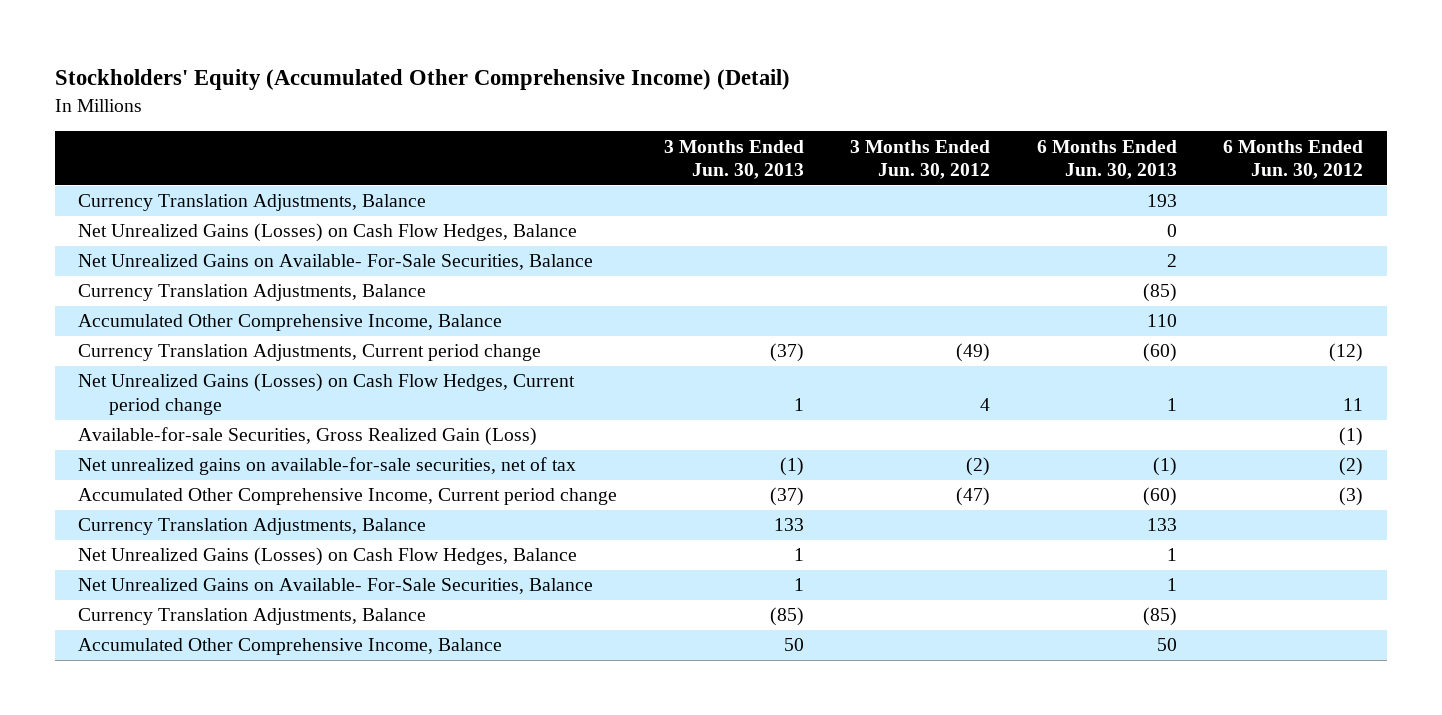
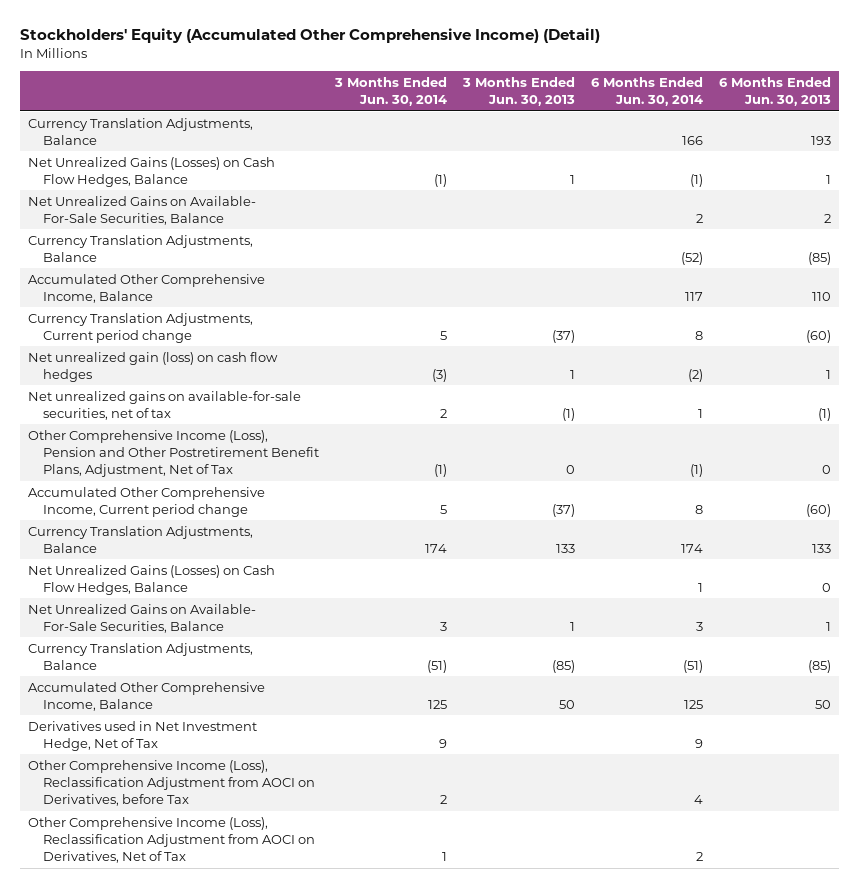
[850,139,991,180] 3 Months Ended Jun. 30, 2012 -> none
[1223,139,1364,180] 6 Months Ended Jun. 30, 2012 -> none
none -> [334,76,448,107] 3 Months Ended Jun. 30, 2014
none -> [590,76,703,107] 6 Months Ended Jun. 30, 2014
[78,547,578,567] Net Unrealized Gains (Losses) on Cash Flow Hedges, Balance -> [27,156,275,187] Net Unrealized Gains (Losses) on Cash Flow Hedges, Balance
[78,427,538,447] Available-for-sale Securities, Gross Realized Gain (Loss) -> none
[78,373,576,416] Net Unrealized Gains (Losses) on Cash Flow Hedges, Current period change -> [27,351,278,382] Net unrealized gain (loss) on cash flow hedges
none -> [27,429,320,477] Other Comprehensive Income (Loss), Pension and Other Postretirement Benefit Plans, Adjustment, Net of Tax
[78,223,578,243] Net Unrealized Gains (Losses) on Cash Flow Hedges, Balance -> [27,564,275,595] Net Unrealized Gains (Losses) on Cash Flow Hedges, Balance
none -> [27,720,257,751] Derivatives used in Net Investment Hedge, Net of Tax
none -> [27,759,316,806] Other Comprehensive Income (Loss), Reclassification Adjustment from AOCI on Derivatives, before Tax
none -> [27,816,316,863] Other Comprehensive Income (Loss), Reclassification Adjustment from AOCI on Derivatives, Net of Tax

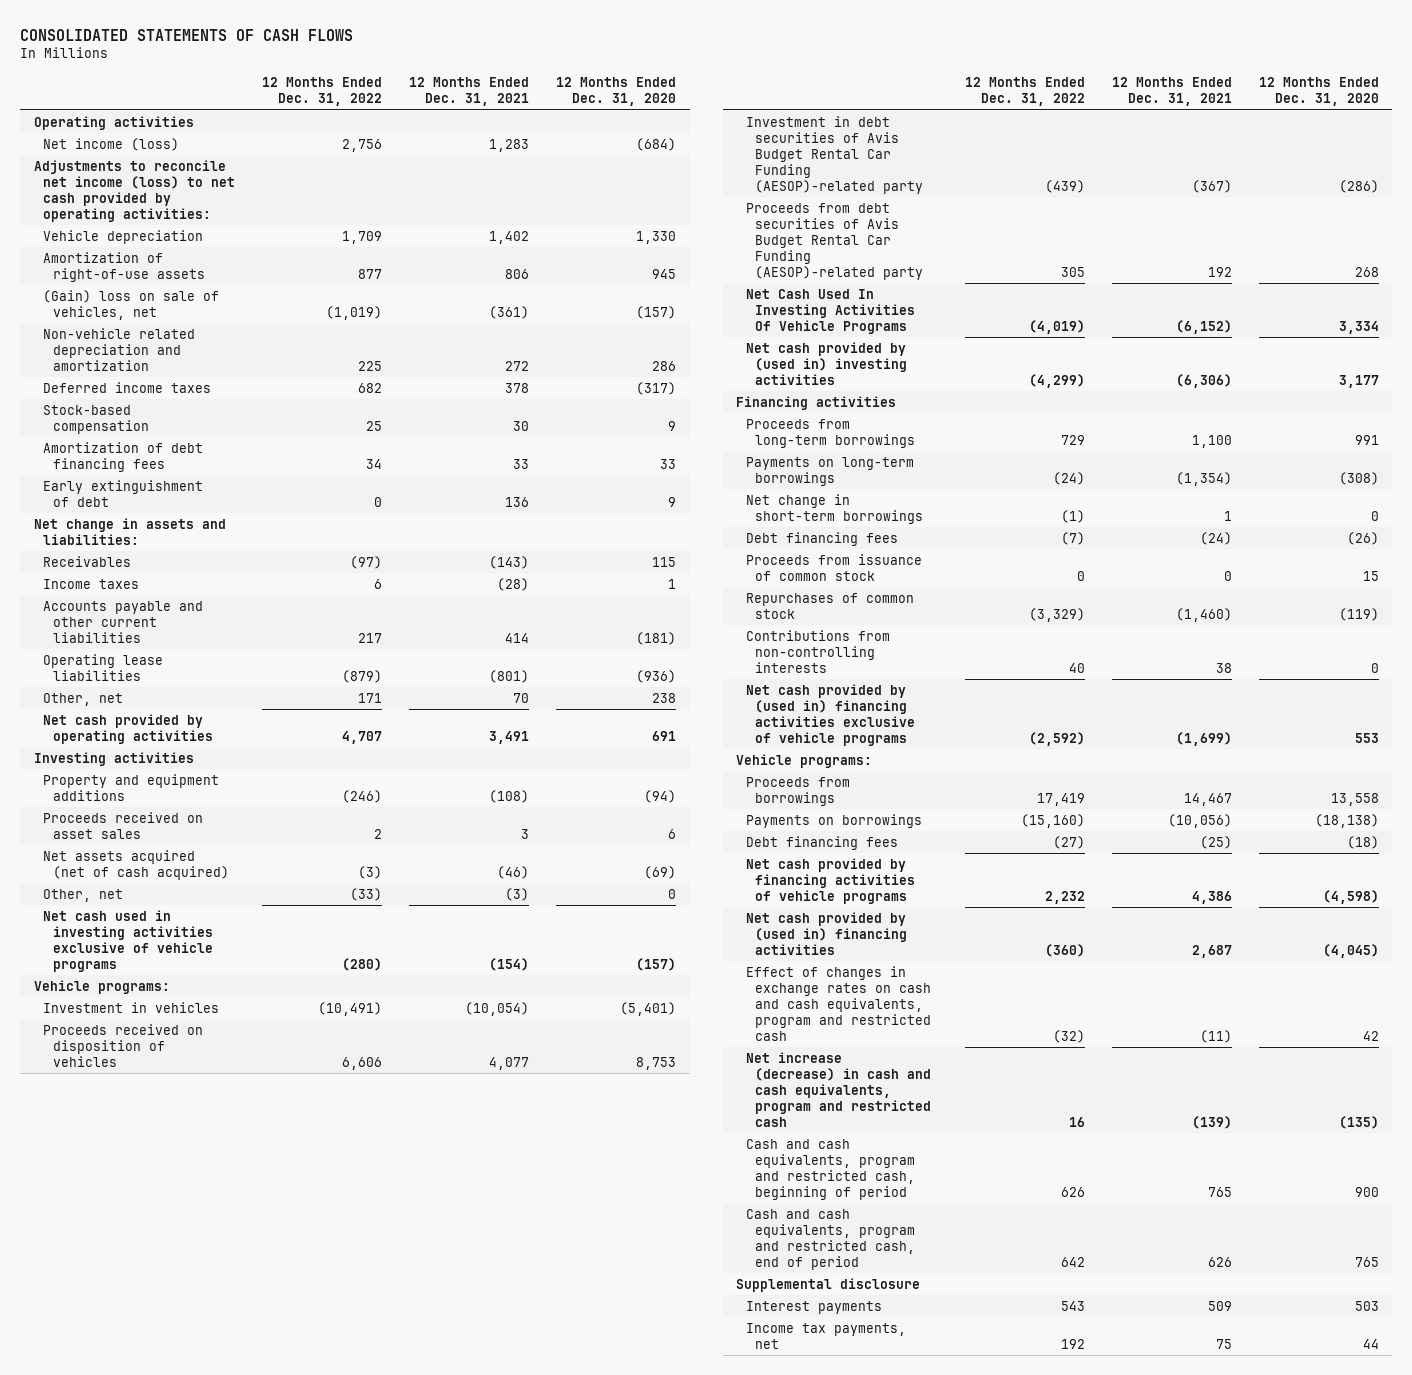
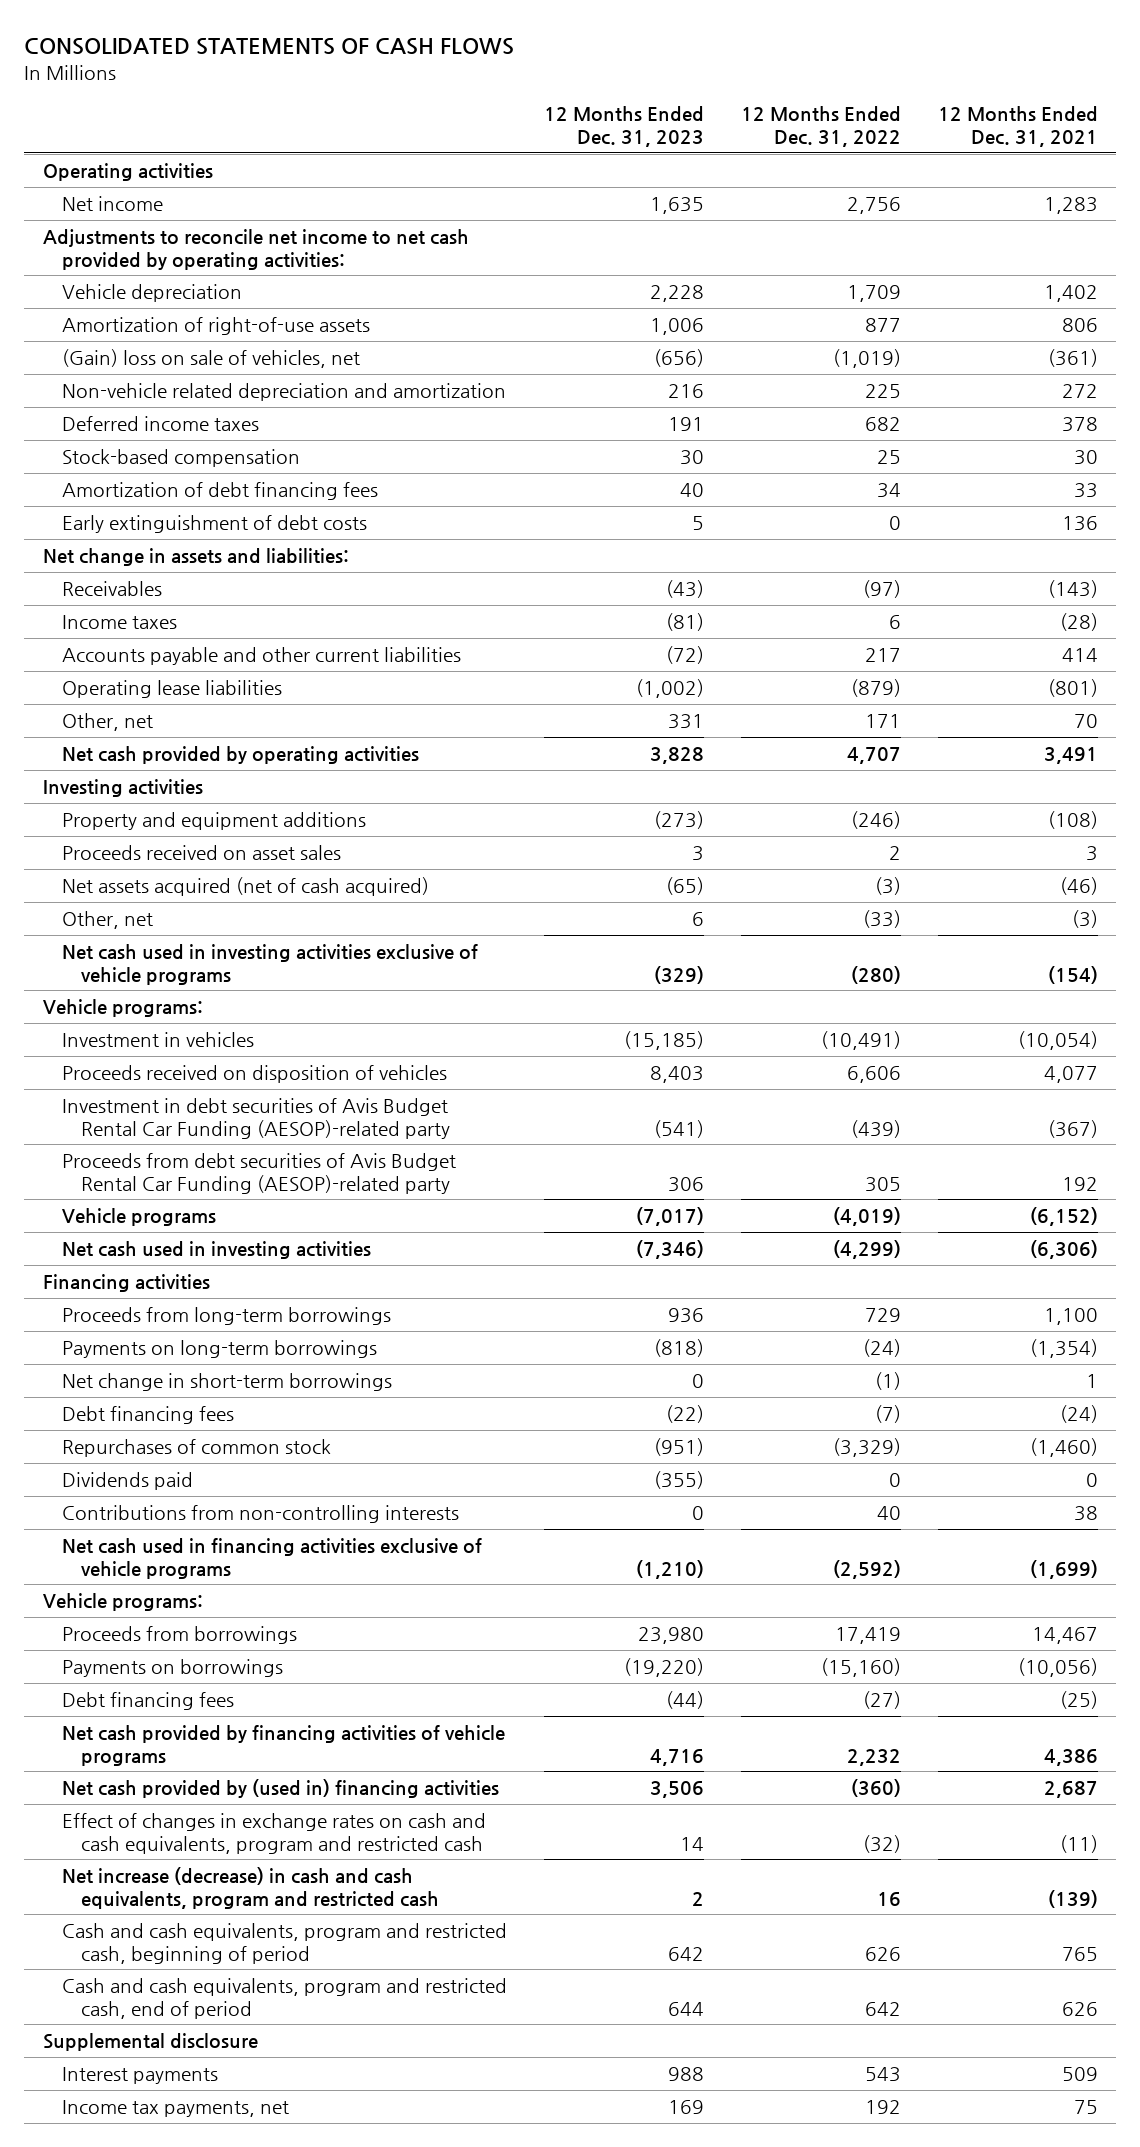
[556,77,677,107] 12 Months Ended Dec. 31, 2020 -> none
none -> [543,106,704,147] 12 Months Ended Dec. 31, 2023
[43,137,180,151] Net income (loss) -> [61,195,163,211] Net income
[33,159,236,222] Adjustments to reconcile net income (loss) to net cash provided by operating activities: -> [42,228,469,270] Adjustments to reconcile net income to net cash provided by operating activities:
[43,479,204,507] Early extinguishment of debt -> [61,514,367,533] Early extinguishment of debt costs
[745,288,916,334] Net Cash Used In Investing Activities Of Vehicle Programs -> [61,1207,216,1226] Vehicle programs
[745,341,908,385] Net cash provided by (used in) investing activities -> [61,1240,371,1259] Net cash used in investing activities
[745,553,922,581] Proceeds from issuance of common stock -> none
none -> [61,1471,193,1490] Dividends paid
[745,683,916,746] Net cash provided by (used in) financing activities exclusive of vehicle programs -> [61,1537,482,1579] Net cash used in financing activities exclusive of vehicle programs

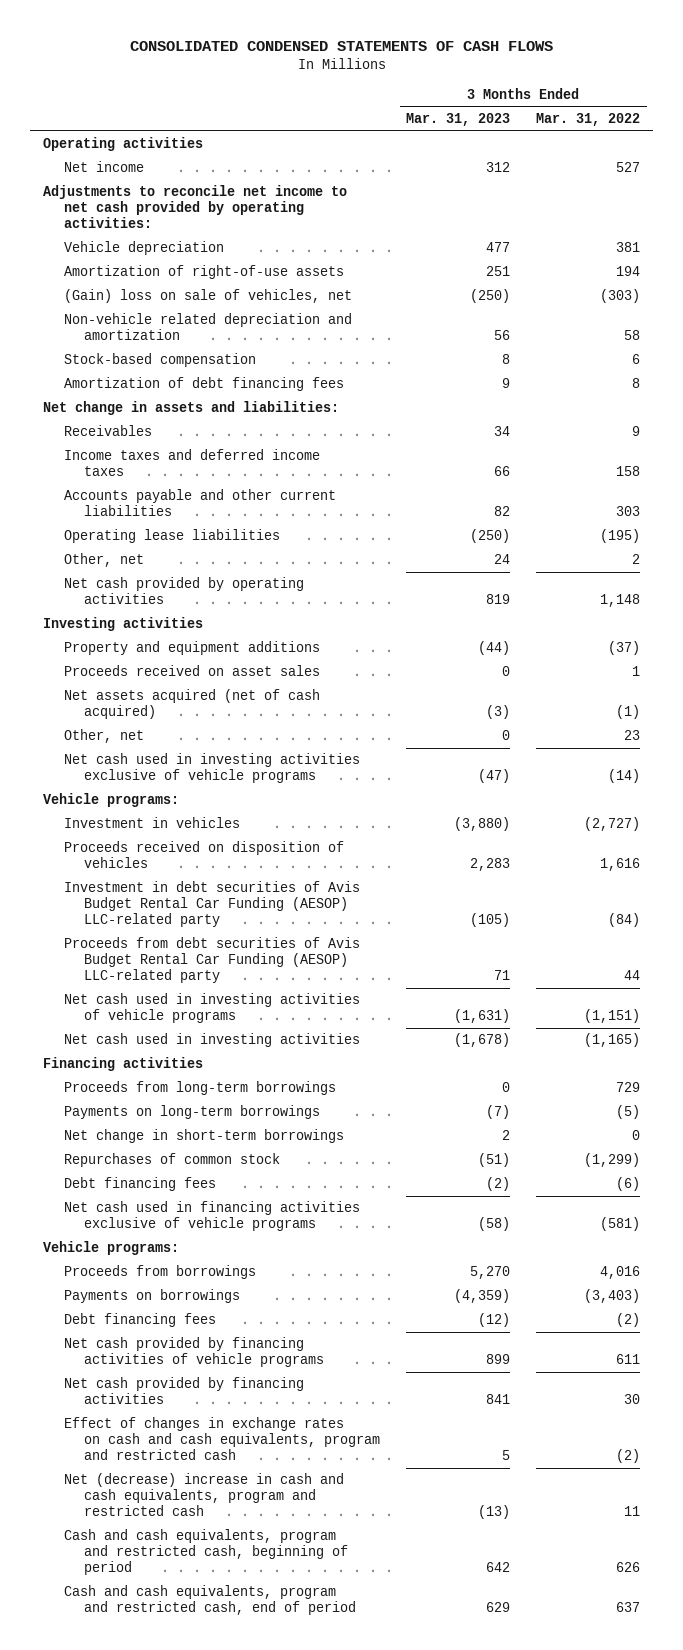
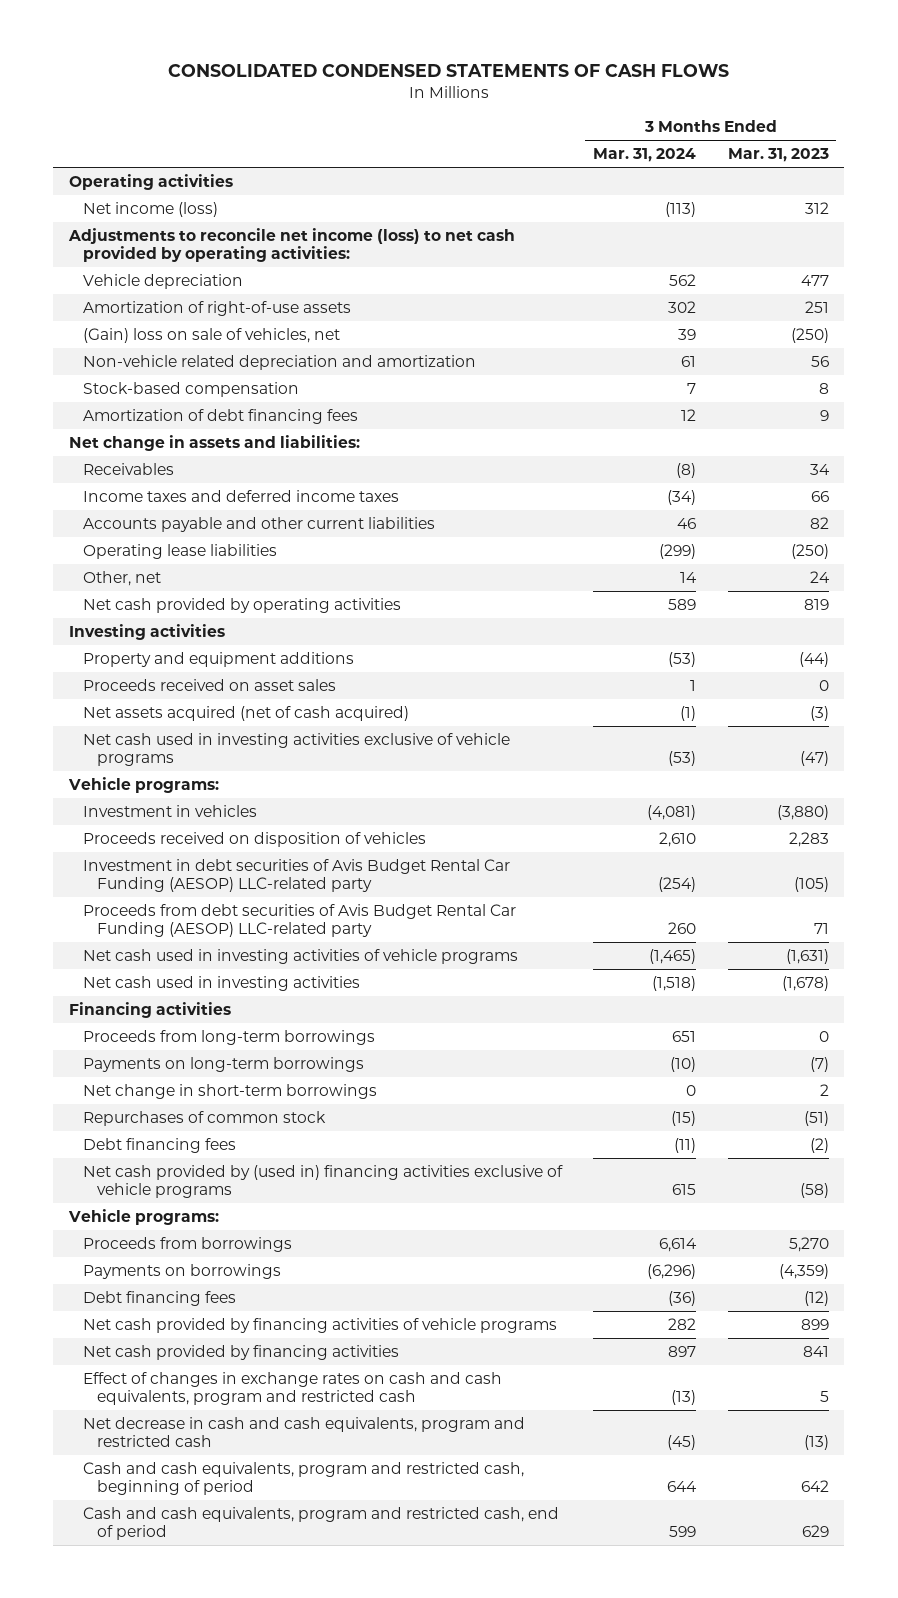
[536,113,641,127] Mar. 31, 2022 -> none
none -> [593,148,697,163] Mar. 31, 2024
[63,161,144,173] Net income -> [82,201,218,217] Net income (loss)
[43,185,348,229] Adjustments to reconcile net income to net cash provided by operating activities: -> [67,227,515,262] Adjustments to reconcile net income (loss) to net cash provided by operating activities:
[63,729,144,744] Other, net -> none
[63,1201,360,1232] Net cash used in financing activities exclusive of vehicle programs -> [82,1164,563,1198] Net cash provided by (used in) financing activities exclusive of vehicle programs
[63,1473,344,1517] Net (decrease) increase in cash and cash equivalents, program and restricted cash -> [82,1416,525,1447] Net decrease in cash and cash equivalents, program and restricted cash

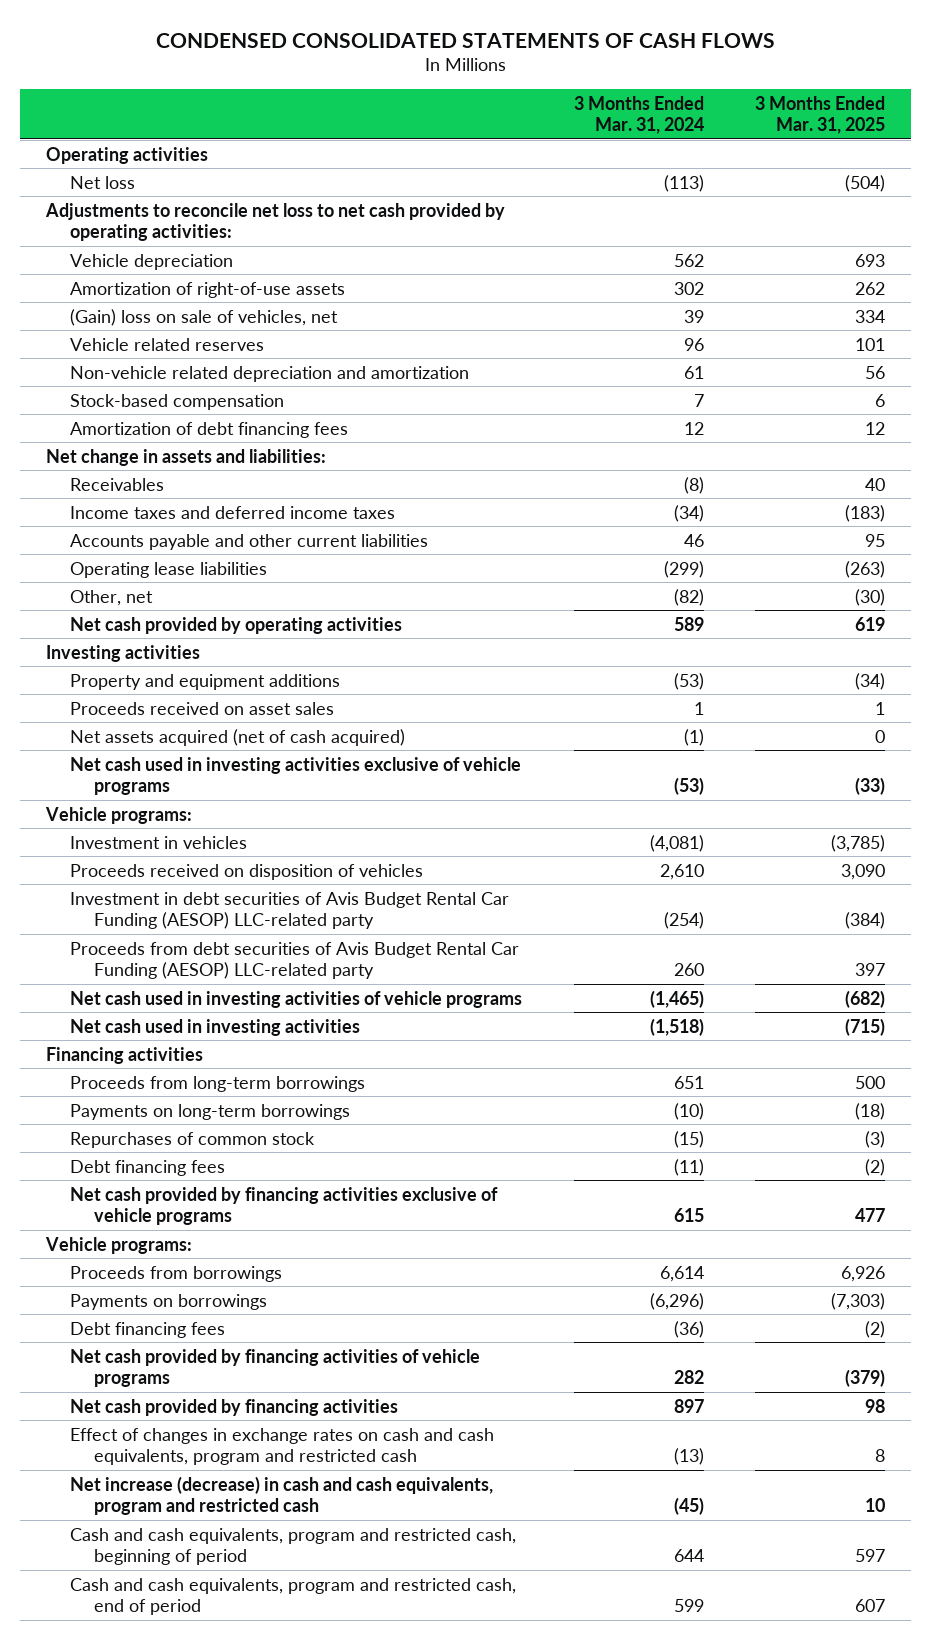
[167,64,729,78] CONSOLIDATED CONDENSED STATEMENTS OF CASH FLOWS -> [155,32,775,48] CONDENSED CONSOLIDATED STATEMENTS OF CASH FLOWS
[727,148,829,163] Mar. 31, 2023 -> none
none -> [755,95,886,134] 3 Months Ended Mar. 31, 2025
[82,201,218,217] Net income (loss) -> [70,175,136,189] Net loss
[67,227,515,262] Adjustments to reconcile net income (loss) to net cash provided by operating activities: -> [45,202,506,241] Adjustments to reconcile net loss to net cash provided by operating activities:
none -> [70,337,265,351] Vehicle related reserves
[680,571,698,583] 14 -> [673,588,704,606] (82)
[82,1083,377,1099] Net change in short-term borrowings -> none
[82,1164,563,1198] Net cash provided by (used in) financing activities exclusive of vehicle programs -> [70,1186,499,1225] Net cash provided by financing activities exclusive of vehicle programs
[82,1416,525,1447] Net decrease in cash and cash equivalents, program and restricted cash -> [70,1475,494,1515] Net increase (decrease) in cash and cash equivalents, program and restricted cash

